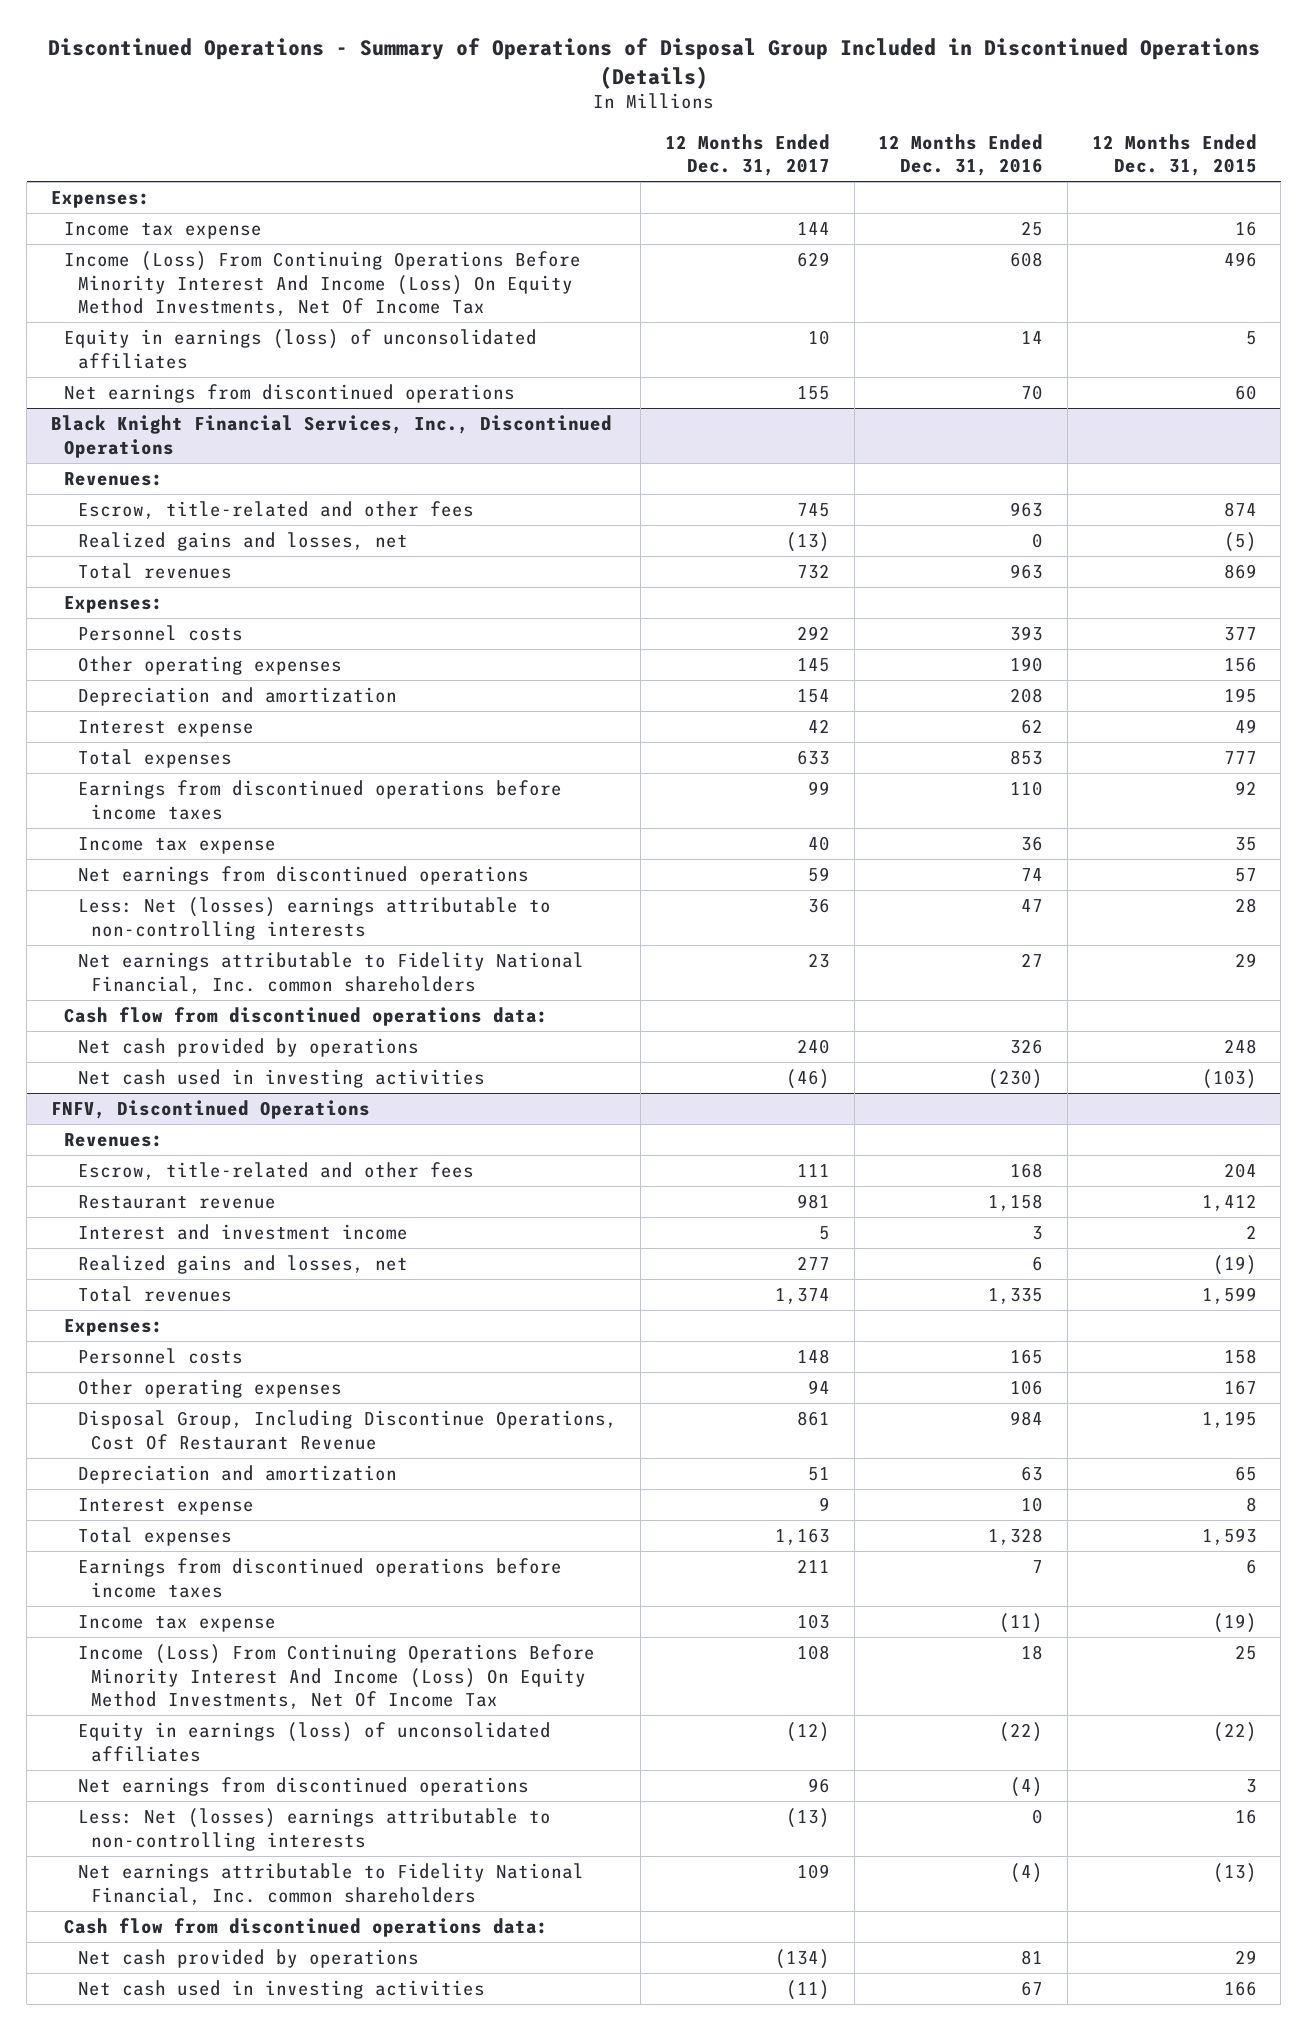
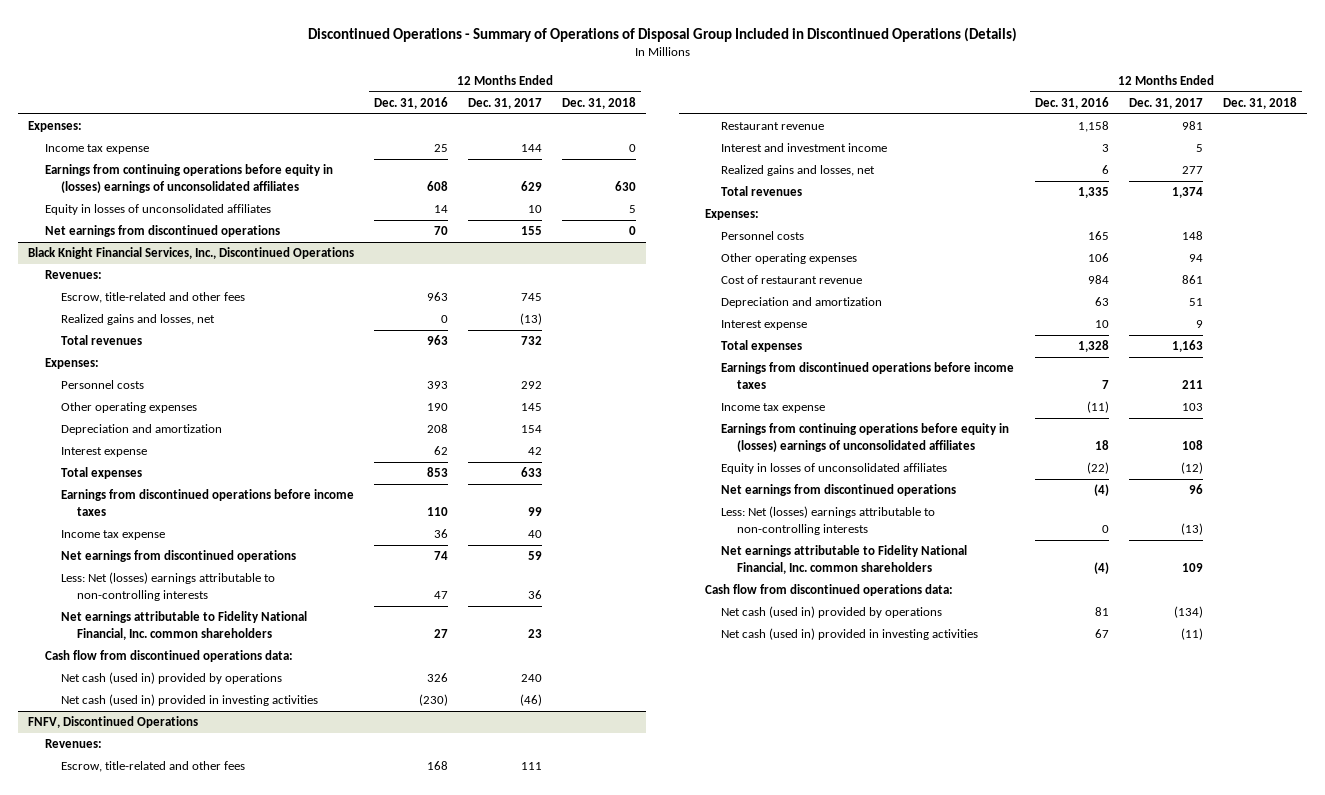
[1091,133,1257,177] 12 Months Ended Dec. 31, 2015 -> none
none -> [562,96,637,109] Dec. 31, 2018
[64,250,582,317] Income (Loss) From Continuing Operations Before Minority Interest And Income (Loss) On Equity Method Investments, Net Of Income Tax -> [44,164,333,194] Earnings from continuing operations before equity in (losses) earnings of unconsolidated affiliates
[64,328,538,369] Equity in earnings (loss) of unconsolidated affiliates -> [44,204,271,216] Equity in losses of unconsolidated affiliates
[77,1037,419,1057] Net cash provided by operations -> [60,672,282,685] Net cash (used in) provided by operations
[77,1068,485,1088] Net cash used in investing activities -> [60,694,318,707] Net cash (used in) provided in investing activities
[77,1409,617,1450] Disposal Group, Including Discontinue Operations, Cost Of Restaurant Revenue -> [721,275,863,285] Cost of restaurant revenue
[77,1643,595,1710] Income (Loss) From Continuing Operations Before Minority Interest And Income (Loss) On Equity Method Investments, Net Of Income Tax -> [721,423,1010,453] Earnings from continuing operations before equity in (losses) earnings of unconsolidated affiliates
[77,1721,551,1762] Equity in earnings (loss) of unconsolidated affiliates -> [721,463,948,475] Equity in losses of unconsolidated affiliates
[77,1948,419,1968] Net cash provided by operations -> [721,606,943,619] Net cash (used in) provided by operations
[77,1979,485,1999] Net cash used in investing activities -> [721,628,979,641] Net cash (used in) provided in investing activities

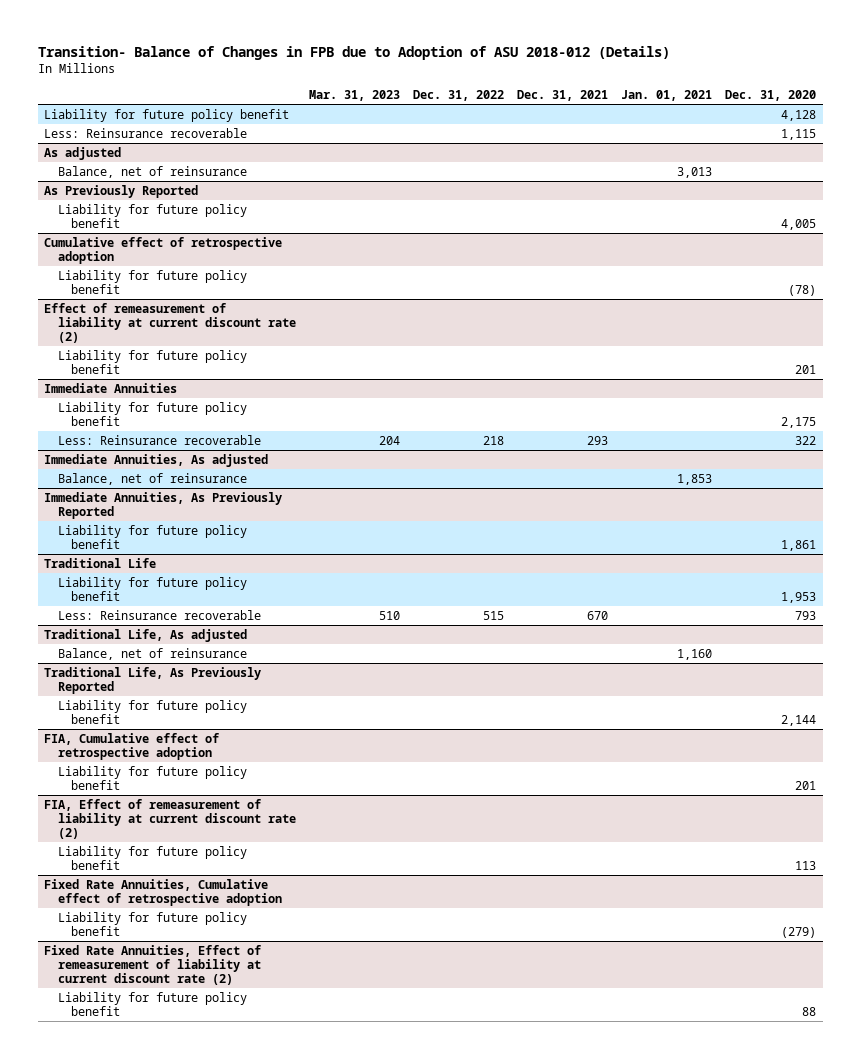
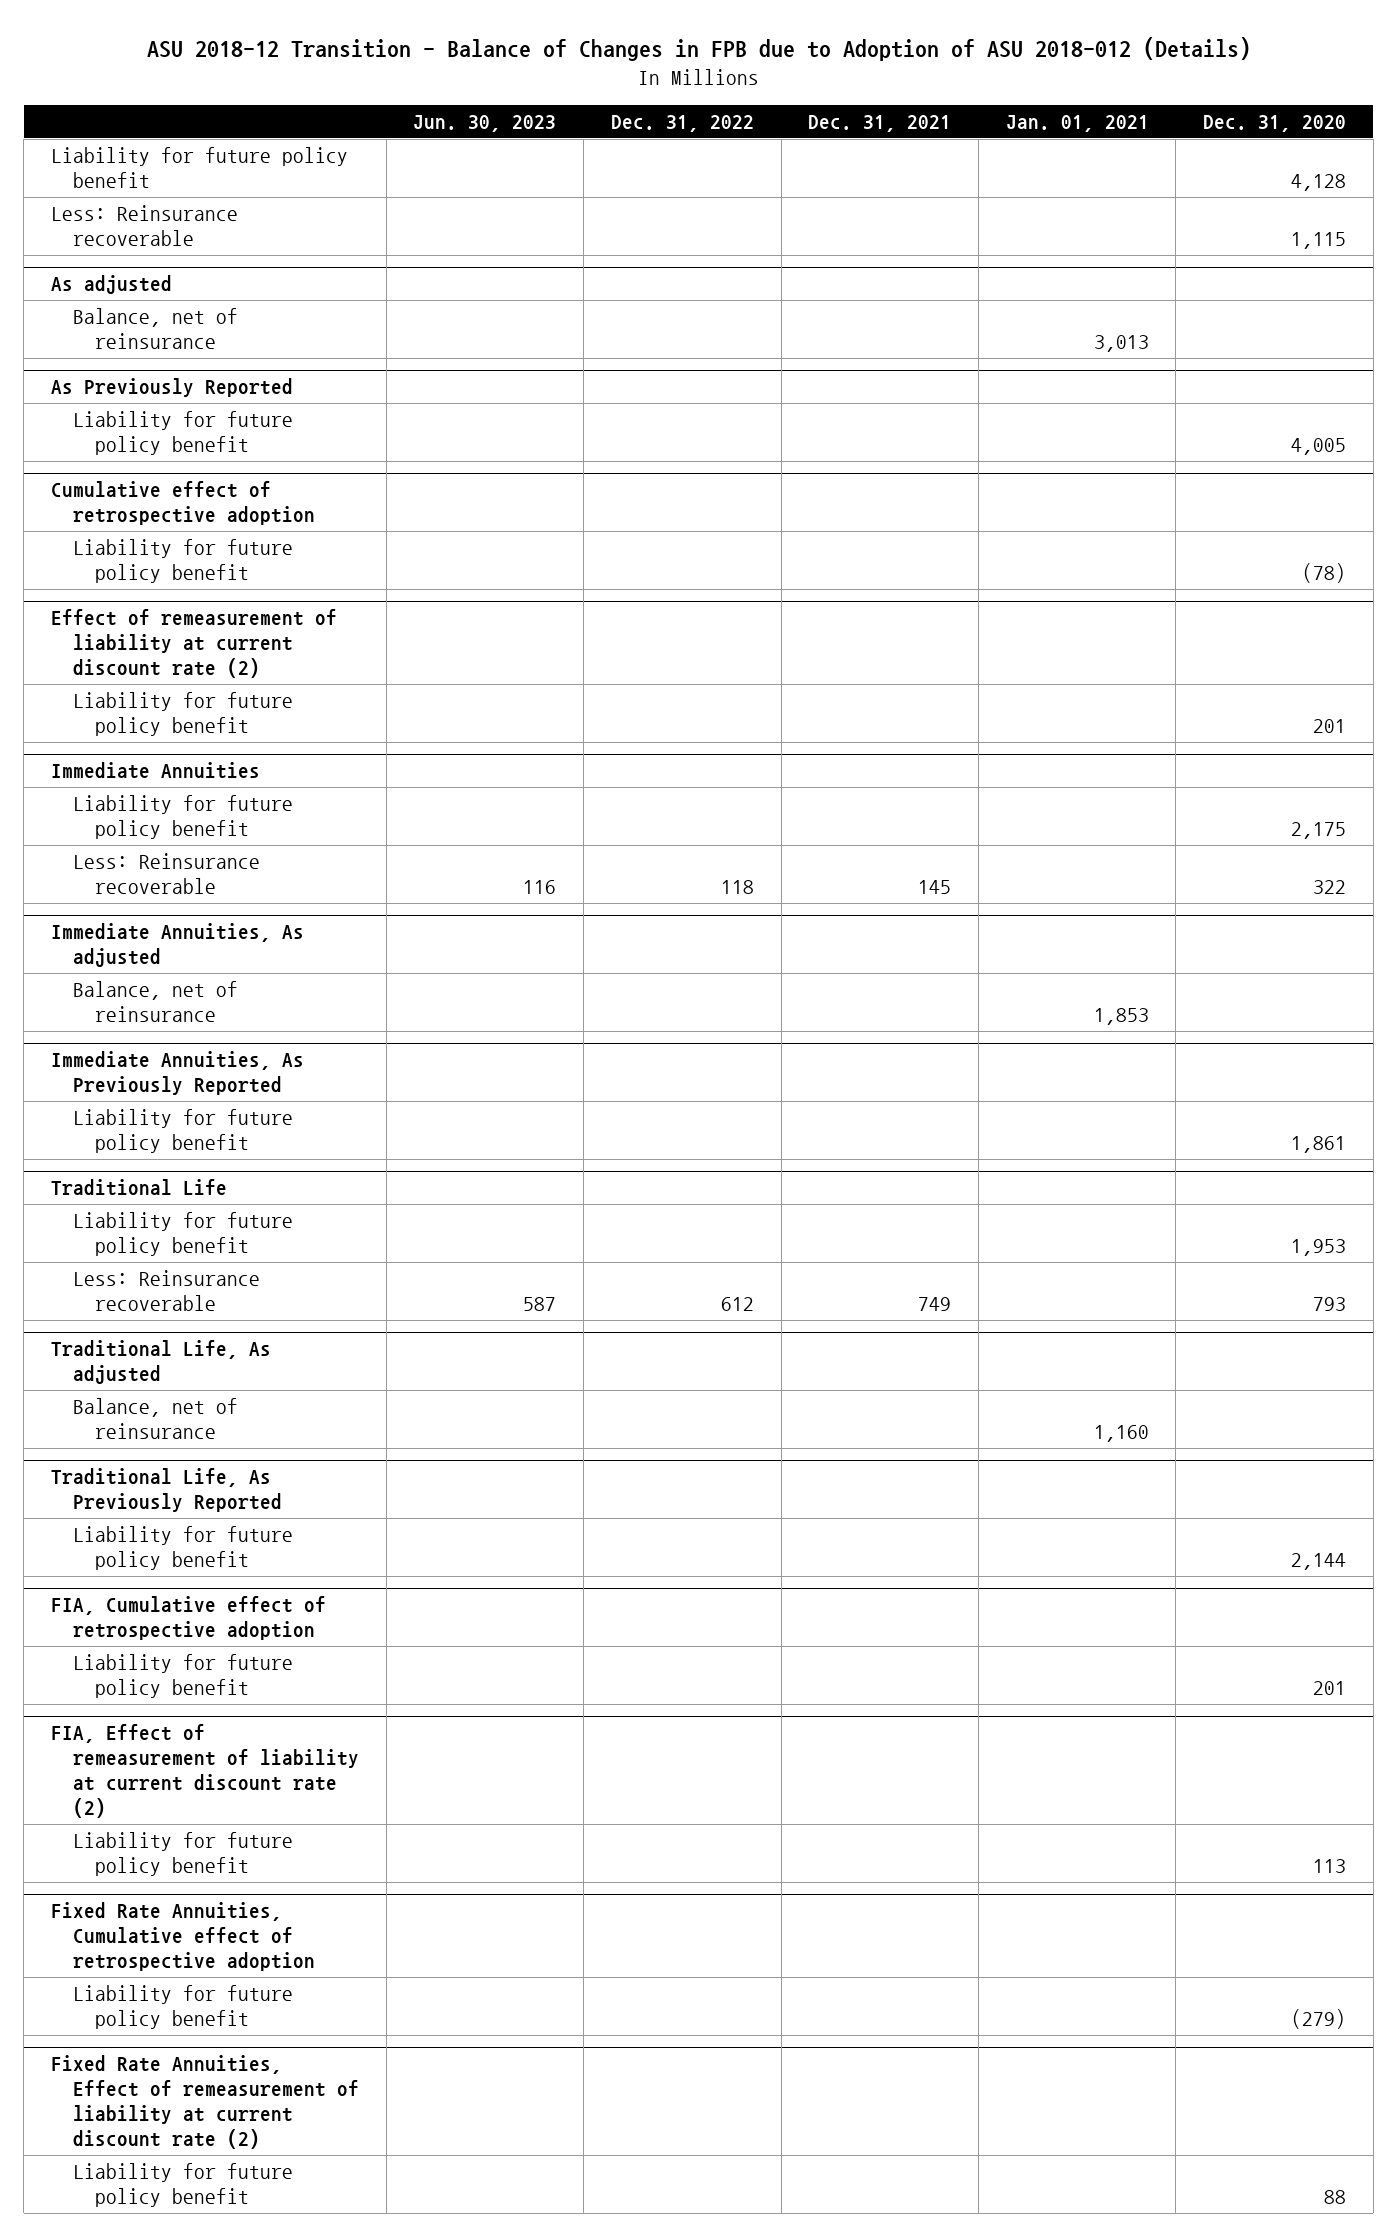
[37,45,670,60] Transition- Balance of Changes in FPB due to Adoption of ASU 2018-012 (Details) -> [146,37,1251,62] ASU 2018-12 Transition - Balance of Changes in FPB due to Adoption of ASU 2018-012 (Details)
[308,90,400,102] Mar. 31, 2023 -> none
none -> [413,115,557,133] Jun. 30, 2023
[482,435,504,445] 218 -> [720,879,754,894] 118
[586,435,608,445] 293 -> [918,879,952,894] 145
[482,610,504,620] 515 -> [720,1296,754,1311] 612
[586,610,608,620] 670 -> [918,1296,952,1311] 749

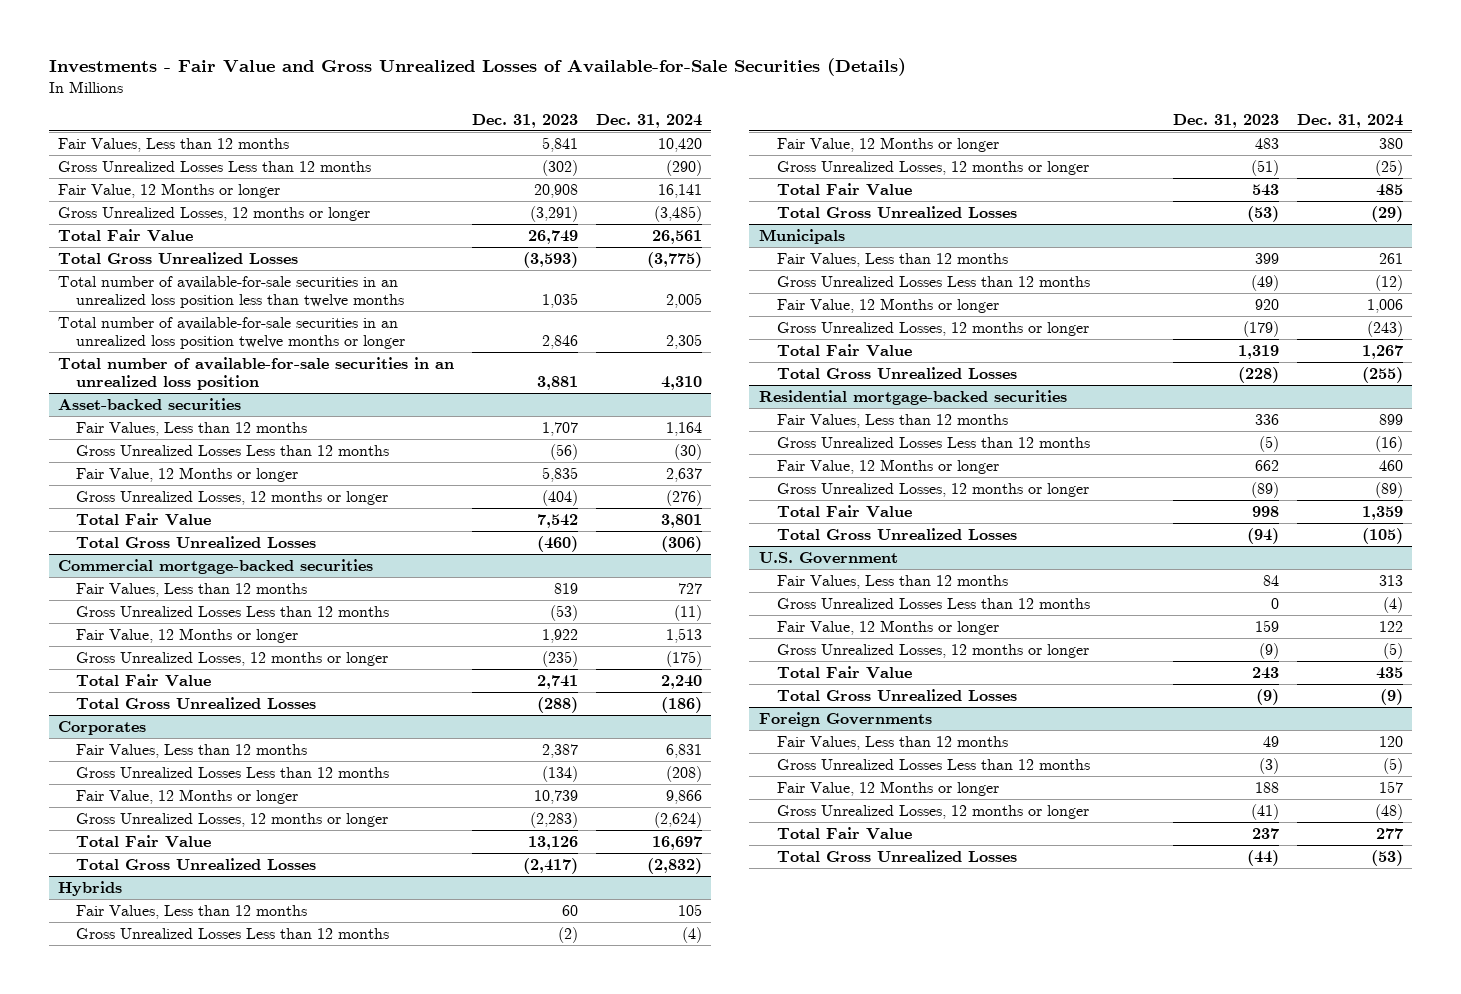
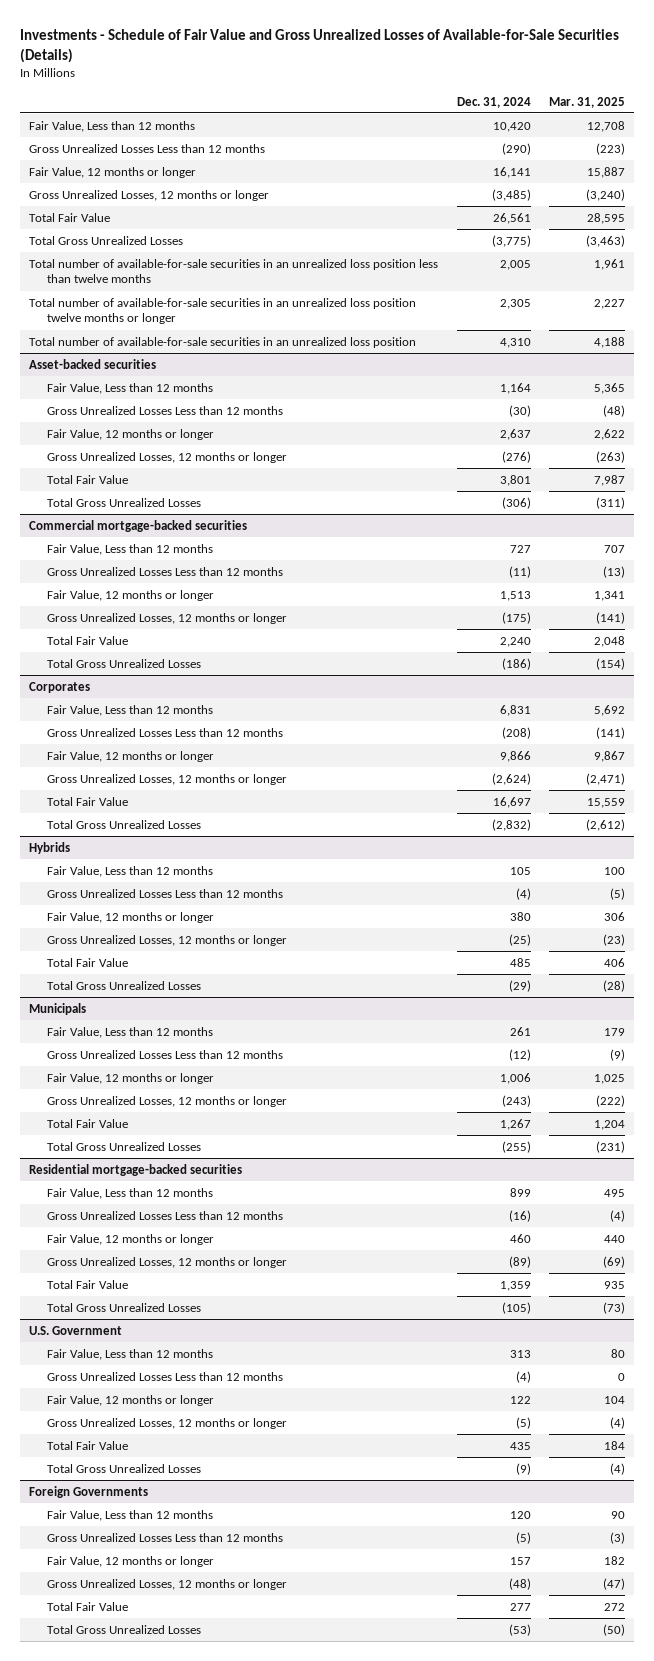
[48,58,906,77] Investments - Fair Value and Gross Unrealized Losses of Available-for-Sale Securities (Details) -> [20,29,620,63] Investments - Schedule of Fair Value and Gross Unrealized Losses of Available-for-Sale Securities (Details)
[471,113,578,128] Dec. 31, 2023 -> none
none -> [548,96,625,108] Mar. 31, 2025
[57,137,289,152] Fair Values, Less than 12 months -> [29,120,196,132] Fair Value, Less than 12 months
[57,182,280,198] Fair Value, 12 Months or longer -> [29,166,197,178] Fair Value, 12 months or longer
[75,421,307,436] Fair Values, Less than 12 months -> [47,382,214,394] Fair Value, Less than 12 months
[75,466,298,482] Fair Value, 12 Months or longer -> [47,428,215,440] Fair Value, 12 months or longer
[75,582,307,597] Fair Values, Less than 12 months -> [47,543,214,555] Fair Value, Less than 12 months
[75,627,298,643] Fair Value, 12 Months or longer -> [47,589,215,601] Fair Value, 12 months or longer
[75,743,307,758] Fair Values, Less than 12 months -> [47,704,214,716] Fair Value, Less than 12 months
[75,788,298,804] Fair Value, 12 Months or longer -> [47,750,215,762] Fair Value, 12 months or longer
[75,904,307,919] Fair Values, Less than 12 months -> [47,865,214,877] Fair Value, Less than 12 months
[776,136,999,152] Fair Value, 12 Months or longer -> [47,911,215,923] Fair Value, 12 months or longer
[776,252,1008,267] Fair Values, Less than 12 months -> [47,1026,214,1038] Fair Value, Less than 12 months
[776,297,999,313] Fair Value, 12 Months or longer -> [47,1072,215,1084] Fair Value, 12 months or longer
[776,413,1008,428] Fair Values, Less than 12 months -> [47,1187,214,1199] Fair Value, Less than 12 months
[776,458,999,474] Fair Value, 12 Months or longer -> [47,1233,215,1245] Fair Value, 12 months or longer
[776,574,1008,589] Fair Values, Less than 12 months -> [47,1348,214,1360] Fair Value, Less than 12 months
[776,619,999,635] Fair Value, 12 Months or longer -> [47,1394,215,1406] Fair Value, 12 months or longer
[776,735,1008,750] Fair Values, Less than 12 months -> [47,1509,214,1521] Fair Value, Less than 12 months
[776,780,999,796] Fair Value, 12 Months or longer -> [47,1555,215,1567] Fair Value, 12 months or longer

